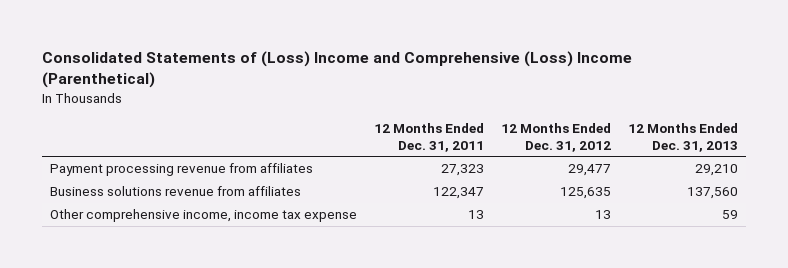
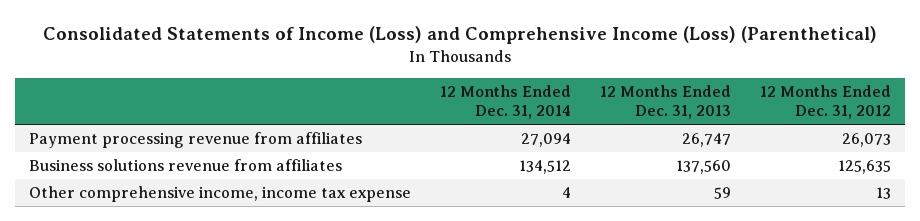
[41,51,632,89] Consolidated Statements of (Loss) Income and Comprehensive (Loss) Income (Parenthetical) -> [43,25,878,44] Consolidated Statements of Income (Loss) and Comprehensive Income (Loss) (Parenthetical)
[374,122,485,152] 12 Months Ended Dec. 31, 2011 -> none
none -> [440,84,572,120] 12 Months Ended Dec. 31, 2014
[567,164,611,177] 29,477 -> [841,133,891,148] 26,073
[694,164,738,177] 29,210 -> [681,133,731,148] 26,747

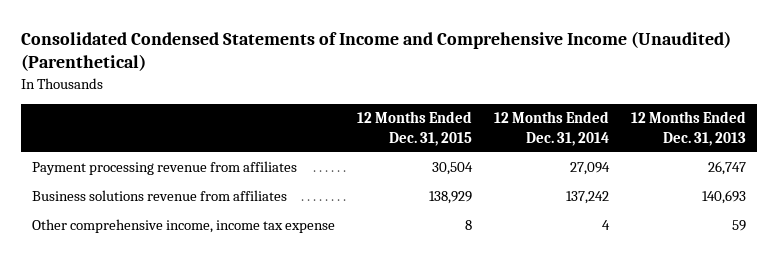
[43,25,878,44] Consolidated Statements of Income (Loss) and Comprehensive Income (Loss) (Parenthetical) -> [21,30,732,72] Consolidated Condensed Statements of Income and Comprehensive Income (Unaudited) (Parenthetical)
[759,84,891,120] 12 Months Ended Dec. 31, 2012 -> none
none -> [356,111,472,146] 12 Months Ended Dec. 31, 2015
[519,160,572,175] 134,512 -> [565,191,609,205] 137,242
[675,160,731,175] 137,560 -> [701,190,746,205] 140,693

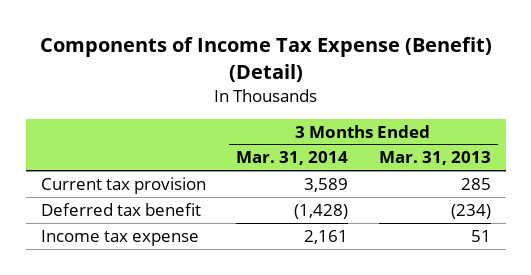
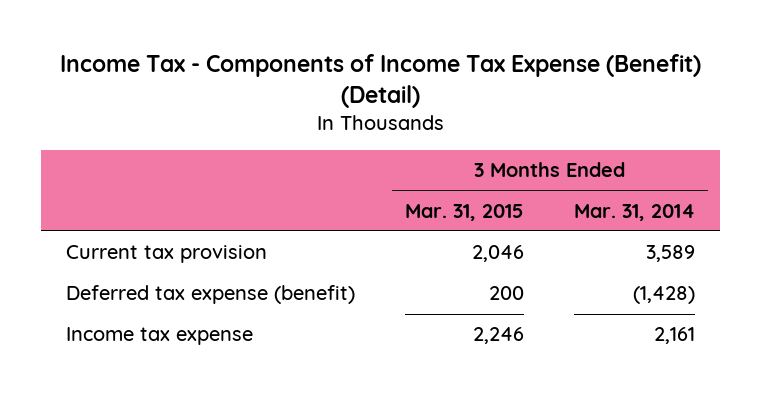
[39,37,492,82] Components of Income Tax Expense (Benefit) (Detail) -> [59,53,701,108] Income Tax - Components of Income Tax Expense (Benefit) (Detail)
[378,151,491,166] Mar. 31, 2013 -> none
none -> [405,203,525,221] Mar. 31, 2015
[40,202,201,216] Deferred tax benefit -> [65,285,355,305] Deferred tax expense (benefit)

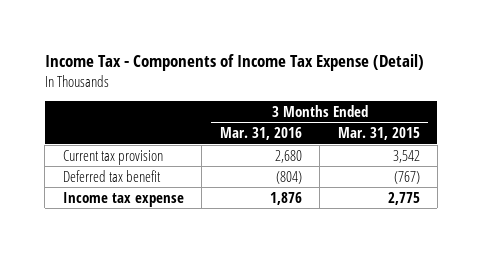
[59,53,701,108] Income Tax - Components of Income Tax Expense (Benefit) (Detail) -> [44,54,424,72] Income Tax - Components of Income Tax Expense (Detail)
[574,203,696,221] Mar. 31, 2014 -> none
none -> [219,127,302,141] Mar. 31, 2016
[472,245,525,263] 2,046 -> [392,149,420,163] 3,542
[65,285,355,305] Deferred tax expense (benefit) -> [62,169,161,182] Deferred tax benefit
[489,286,525,301] 200 -> [393,170,420,184] (767)
[473,327,525,345] 2,246 -> [387,191,420,205] 2,775

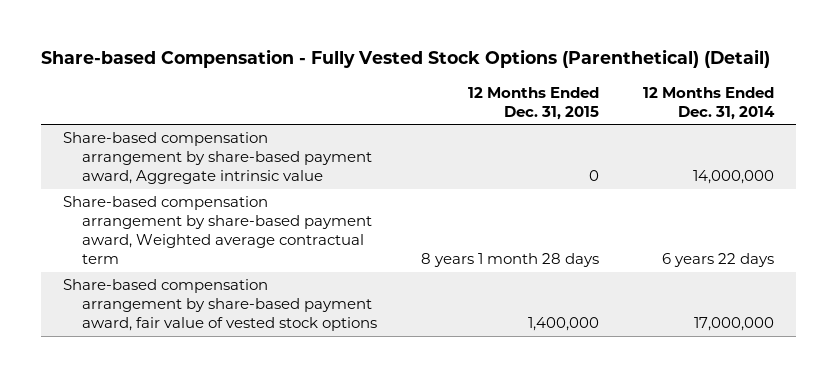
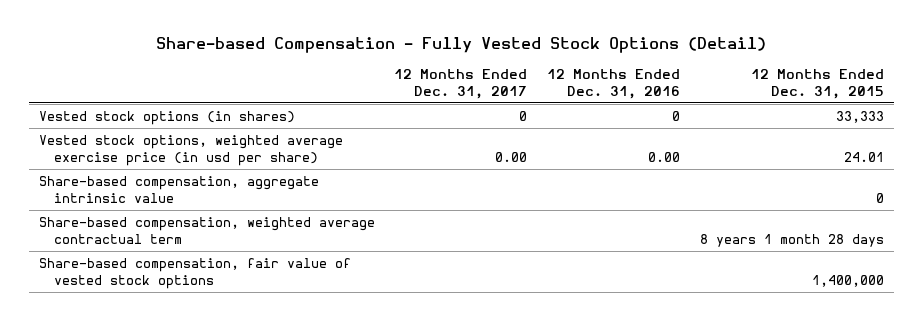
[40,49,770,69] Share-based Compensation - Fully Vested Stock Options (Parenthetical) (Detail) -> [156,36,767,53] Share-based Compensation - Fully Vested Stock Options (Detail)
[642,86,775,120] 12 Months Ended Dec. 31, 2014 -> none
none -> [394,68,528,99] 12 Months Ended Dec. 31, 2017
none -> [547,68,681,99] 12 Months Ended Dec. 31, 2016
none -> [38,111,295,126] Vested stock options (in shares)
none -> [38,135,343,166] Vested stock options, weighted average exercise price (in usd per share)
[62,132,372,185] Share-based compensation arrangement by share-based payment award, Aggregate intrinsic value -> [38,176,319,203] Share-based compensation, aggregate intrinsic value
[62,196,372,265] Share-based compensation arrangement by share-based payment award, Weighted average contractual term -> [38,217,375,244] Share-based compensation, weighted average contractual term
[62,279,377,332] Share-based compensation arrangement by share-based payment award, fair value of vested stock options -> [38,258,351,289] Share-based compensation, fair value of vested stock options

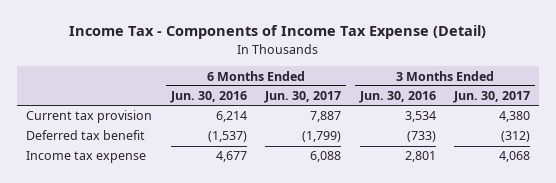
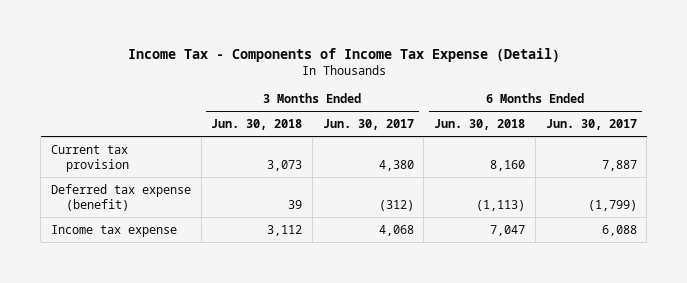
[169,91,247,104] Jun. 30, 2016 -> none
[358,91,436,104] Jun. 30, 2016 -> none
none -> [211,118,303,130] Jun. 30, 2018
none -> [434,118,526,130] Jun. 30, 2018
[25,130,145,141] Deferred tax benefit -> [50,183,191,211] Deferred tax expense (benefit)

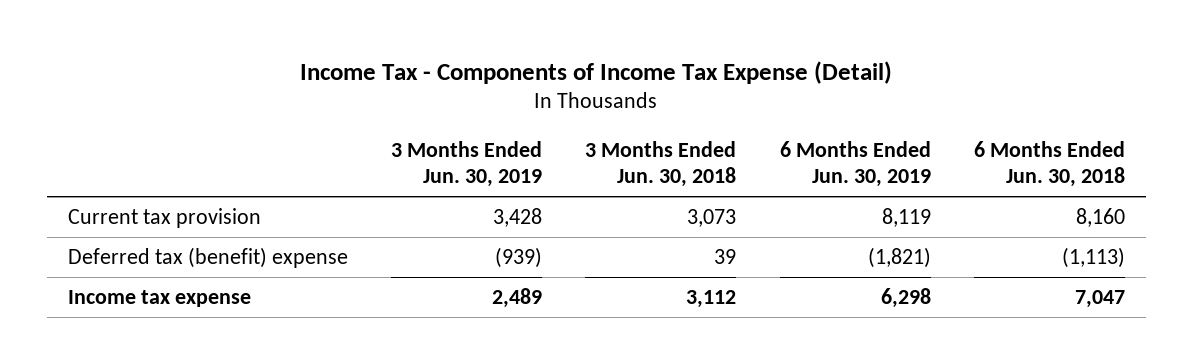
[322,118,414,130] Jun. 30, 2017 -> none
[545,118,637,130] Jun. 30, 2017 -> none
none -> [391,140,543,188] 3 Months Ended Jun. 30, 2019
none -> [779,140,931,188] 6 Months Ended Jun. 30, 2019
[50,183,191,211] Deferred tax expense (benefit) -> [68,247,349,269] Deferred tax (benefit) expense

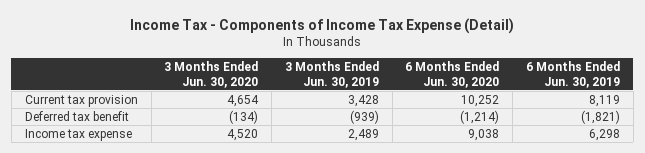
[585,140,737,188] 3 Months Ended Jun. 30, 2018 -> none
[973,140,1125,188] 6 Months Ended Jun. 30, 2018 -> none
none -> [164,61,259,88] 3 Months Ended Jun. 30, 2020
none -> [405,61,500,88] 6 Months Ended Jun. 30, 2020
[68,247,349,269] Deferred tax (benefit) expense -> [24,110,129,121] Deferred tax benefit

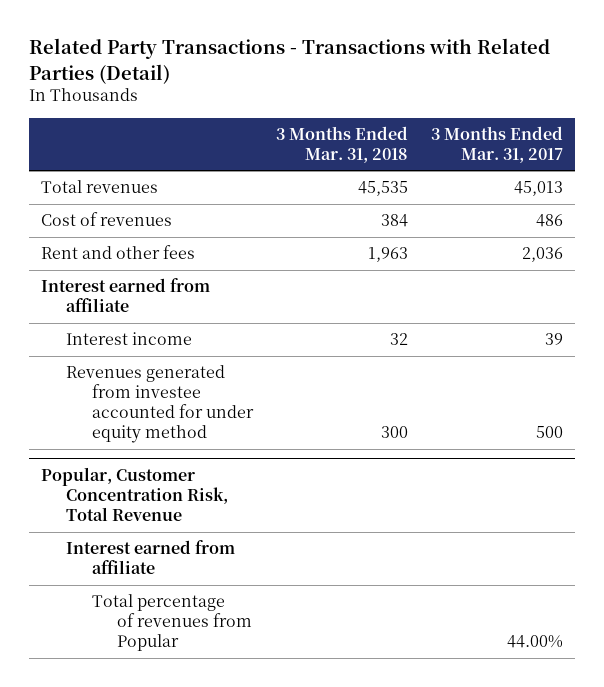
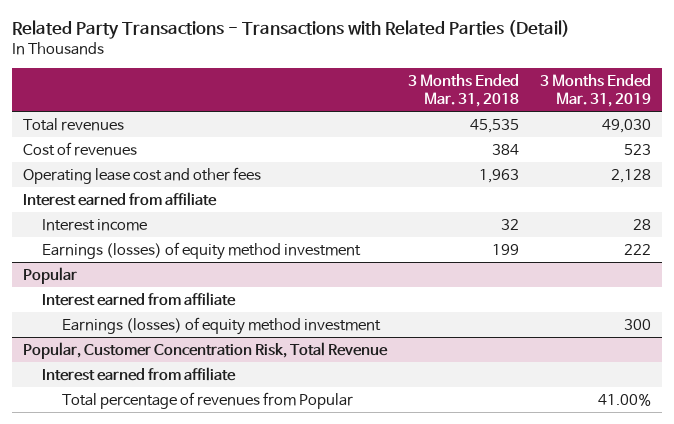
[431,125,564,163] 3 Months Ended Mar. 31, 2017 -> none
none -> [540,73,652,107] 3 Months Ended Mar. 31, 2019
[40,245,195,260] Rent and other fees -> [22,166,261,184] Operating lease cost and other fees
[66,365,254,444] Revenues generated from investee accounted for under equity method -> none
none -> [42,241,362,260] Earnings (losses) of equity method investment
none -> [22,266,77,284] Popular
none -> [42,291,237,306] Interest earned from affiliate
none -> [61,316,381,335] Earnings (losses) of equity method investment

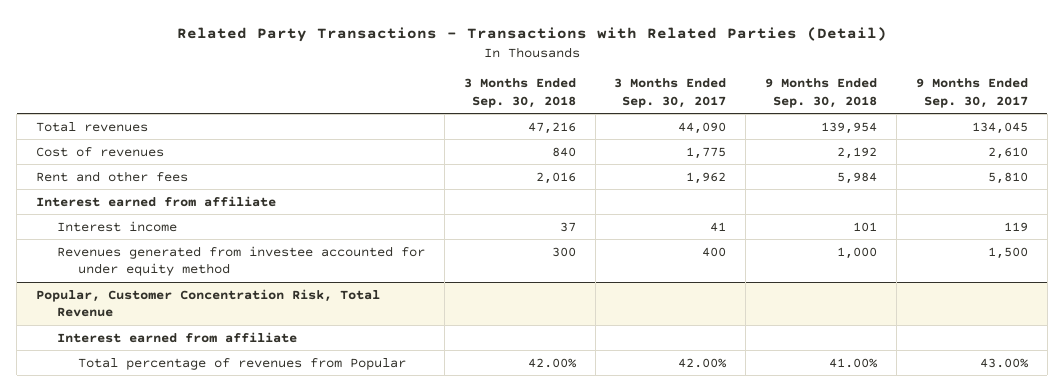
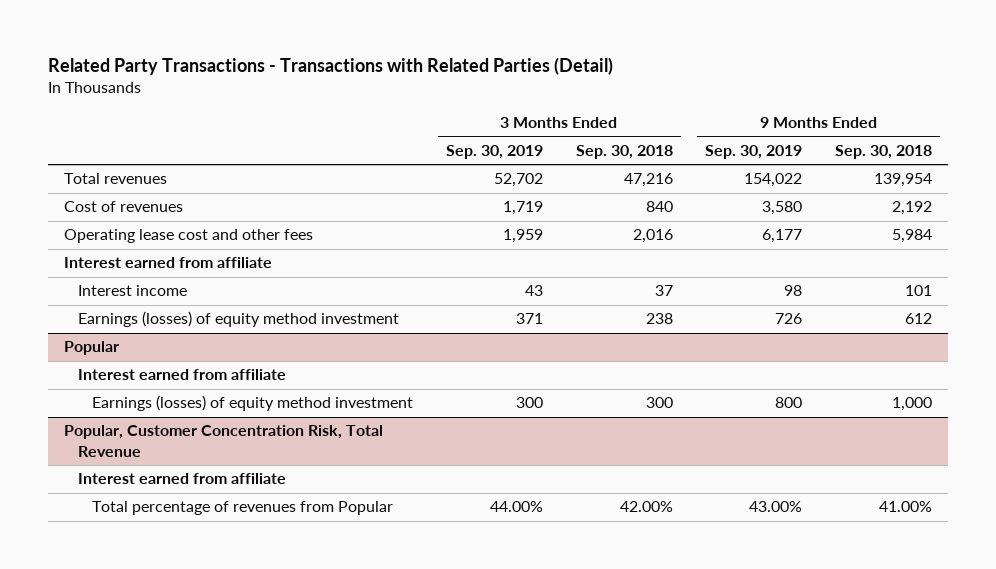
[614,78,727,108] 3 Months Ended Sep. 30, 2017 -> none
[915,78,1028,108] 9 Months Ended Sep. 30, 2017 -> none
none -> [445,145,543,160] Sep. 30, 2019
none -> [705,145,803,160] Sep. 30, 2019
[35,170,188,182] Rent and other fees -> [64,229,314,244] Operating lease cost and other fees
[57,245,426,277] Revenues generated from investee accounted for under equity method -> none
none -> [78,311,400,328] Earnings (losses) of equity method investment
none -> [64,341,120,356] Popular
none -> [78,369,287,381] Interest earned from affiliate
none -> [92,395,414,412] Earnings (losses) of equity method investment

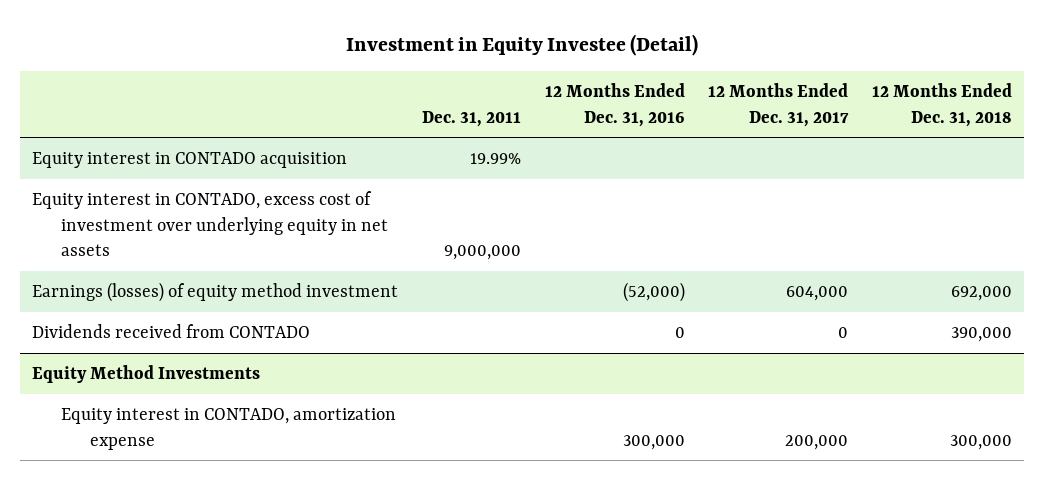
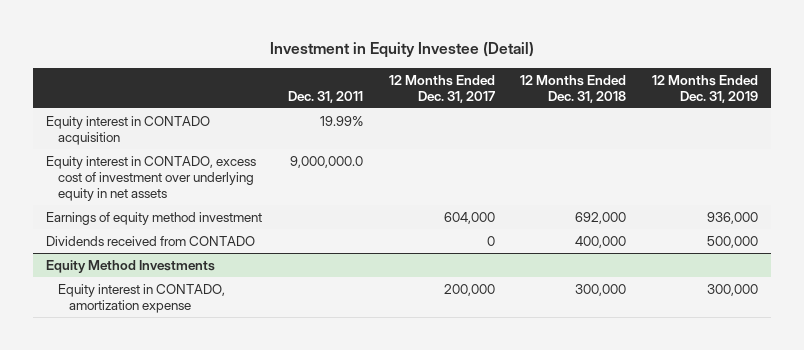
[544,83,685,127] 12 Months Ended Dec. 31, 2016 -> none
none -> [652,74,759,104] 12 Months Ended Dec. 31, 2019
[443,245,521,261] 9,000,000 -> [289,155,363,168] 9,000,000.0
[31,282,398,303] Earnings (losses) of equity method investment -> [46,211,263,225] Earnings of equity method investment
[951,327,1013,343] 390,000 -> [575,235,627,248] 400,000

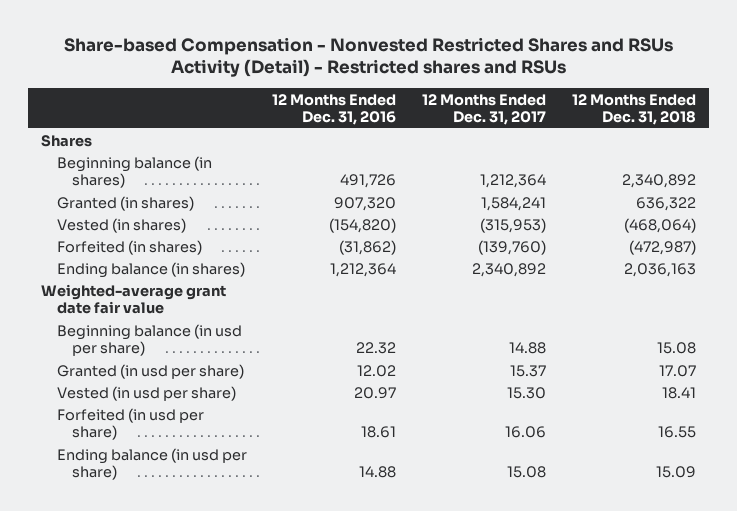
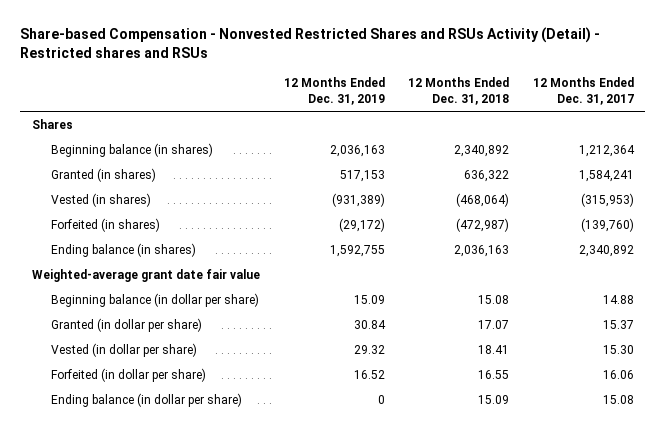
[272,93,397,126] 12 Months Ended Dec. 31, 2016 -> none
none -> [283,77,385,105] 12 Months Ended Dec. 31, 2019
[56,323,242,357] Beginning balance (in usd per share) -> [50,292,259,307] Beginning balance (in dollar per share)
[56,363,244,379] Granted (in usd per share) -> [50,317,202,332] Granted (in dollar per share)
[56,385,236,401] Vested (in usd per share) -> [50,342,197,357] Vested (in dollar per share)
[56,407,204,441] Forfeited (in usd per share) -> [50,367,206,382] Forfeited (in dollar per share)
[56,447,247,481] Ending balance (in usd per share) -> [50,392,242,407] Ending balance (in dollar per share)

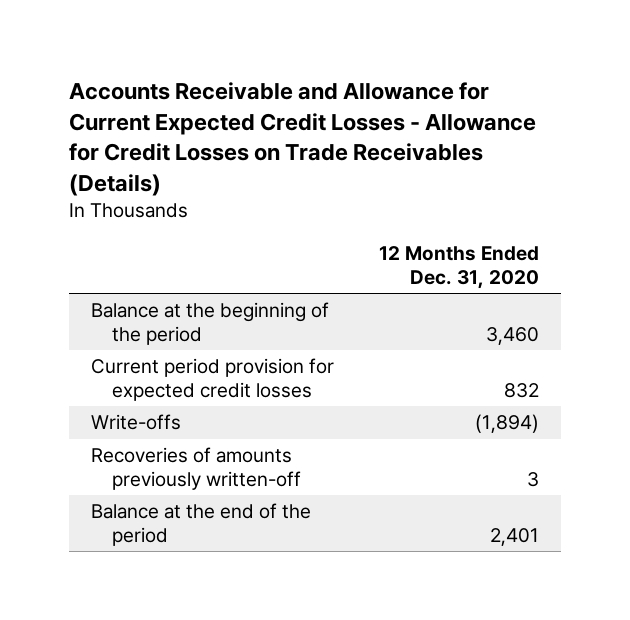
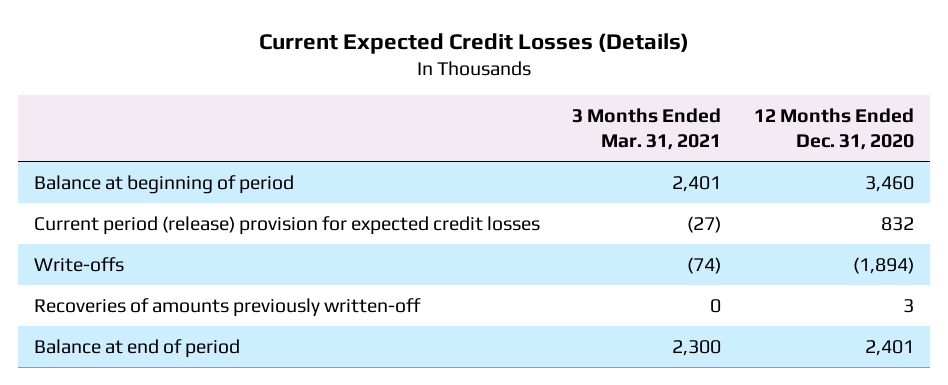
[68,82,536,196] Accounts Receivable and Allowance for Current Expected Credit Losses - Allowance for Credit Losses on Trade Receivables (Details) -> [258,32,689,54] Current Expected Credit Losses (Details)
none -> [572,107,722,151] 3 Months Ended Mar. 31, 2021
[90,302,329,346] Balance at the beginning of the period -> [34,174,295,194] Balance at beginning of period
[90,358,334,402] Current period provision for expected credit losses -> [34,215,541,235] Current period (release) provision for expected credit losses
[90,503,311,547] Balance at the end of the period -> [34,338,241,358] Balance at end of period

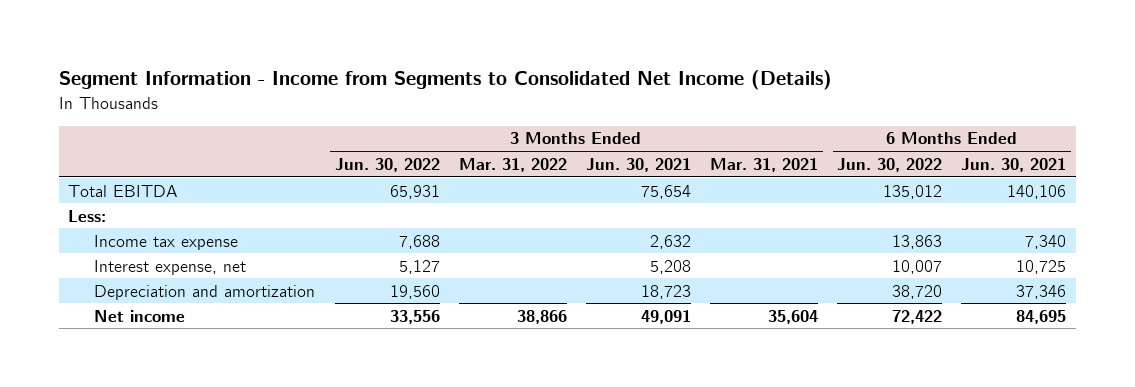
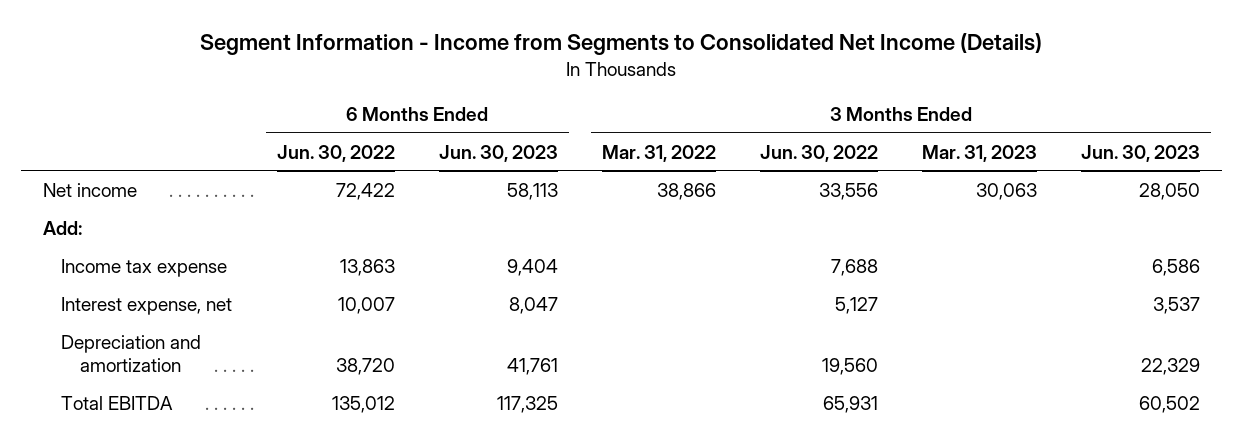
[585,157,691,172] Jun. 30, 2021 -> none
[710,157,819,172] Mar. 31, 2021 -> none
[961,157,1067,172] Jun. 30, 2021 -> none
none -> [438,144,558,162] Jun. 30, 2023
none -> [921,144,1037,162] Mar. 31, 2023
none -> [1080,144,1200,162] Jun. 30, 2023
[94,309,186,322] Net income -> [42,182,137,197] Net income
[68,209,107,222] Less: -> [42,220,82,235] Add:
[68,184,178,197] Total EBITDA -> [61,395,174,410] Total EBITDA

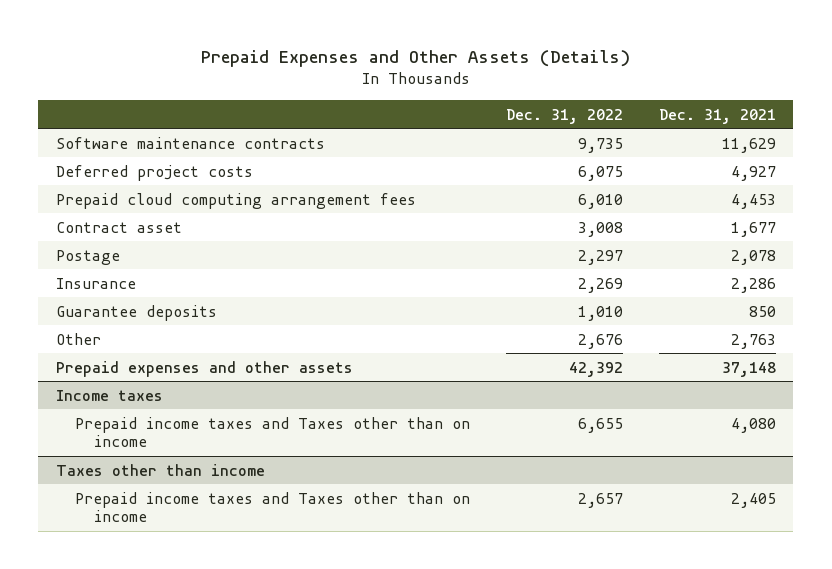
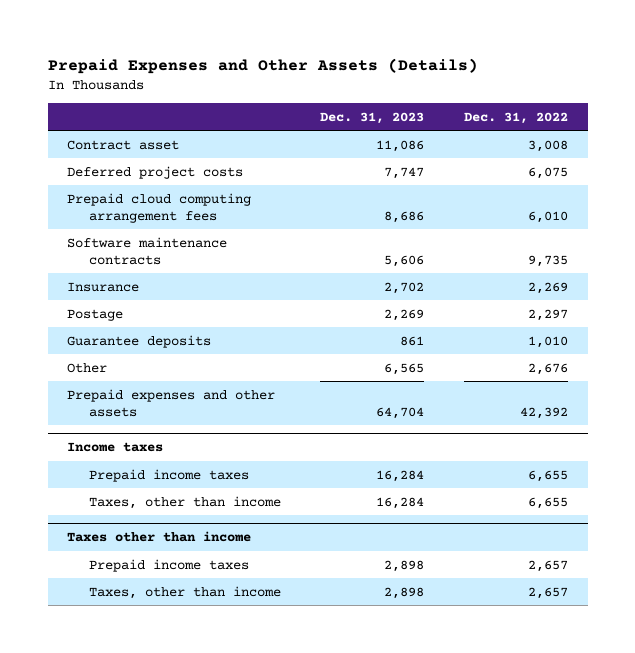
[658,108,776,124] Dec. 31, 2021 -> none
none -> [320,111,425,124] Dec. 31, 2023
[55,221,182,233] Contract asset -> [67,139,180,150] Contract asset
[55,136,325,149] Software maintenance contracts -> [67,236,228,265] Software maintenance contracts
[55,249,120,265] Postage -> [67,308,124,321] Postage
[75,416,471,448] Prepaid income taxes and Taxes other than on income -> [88,468,249,482] Prepaid income taxes
none -> [88,495,281,509] Taxes, other than income
[75,491,471,523] Prepaid income taxes and Taxes other than on income -> [88,558,249,572] Prepaid income taxes
none -> [88,585,281,599] Taxes, other than income

